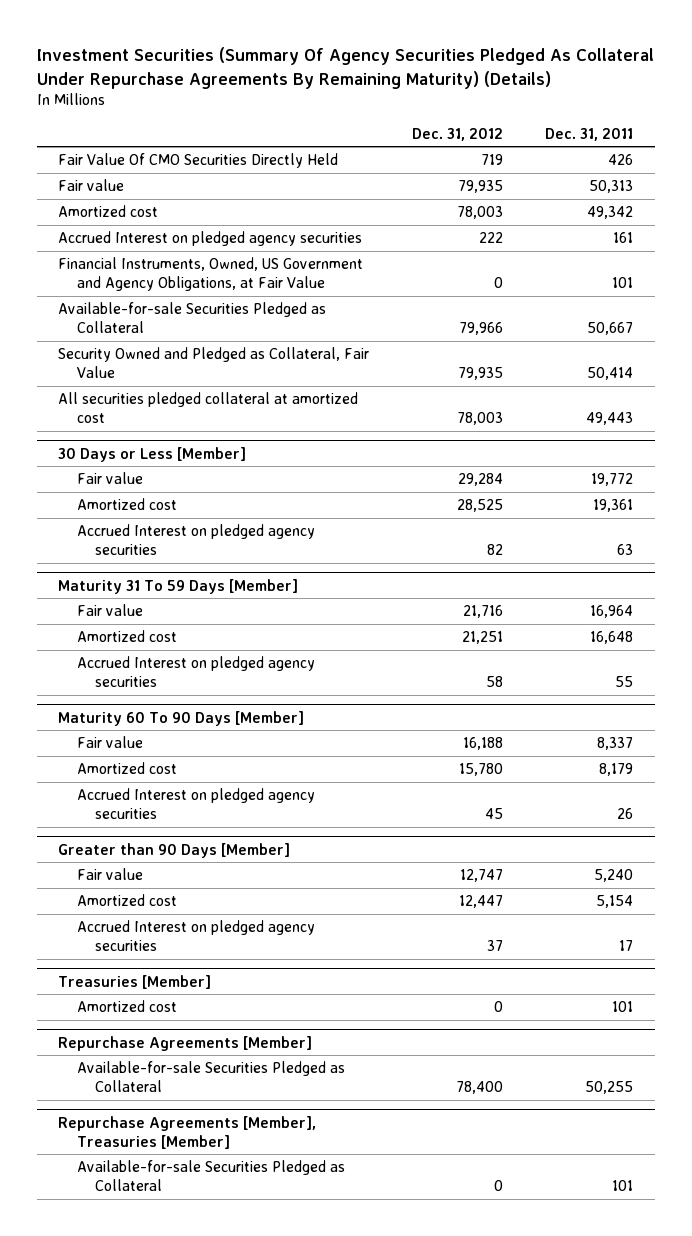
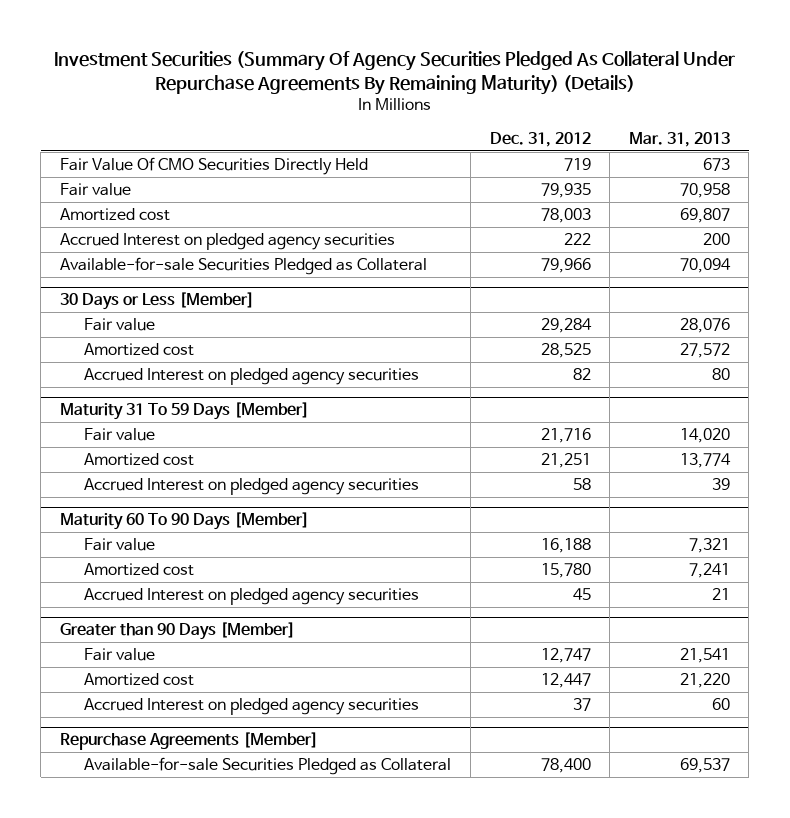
[545,127,634,141] Dec. 31, 2011 -> none
none -> [628,131,730,147] Mar. 31, 2013
[58,257,364,292] Financial Instruments, Owned, US Government and Agency Obligations, at Fair Value -> none
[58,347,370,379] Security Owned and Pledged as Collateral, Fair Value -> none
[58,392,359,424] All securities pledged collateral at amortized cost -> none
[58,974,212,989] Treasuries [Member] -> none
[76,1000,177,1013] Amortized cost -> none
[58,1115,317,1149] Repurchase Agreements [Member], Treasuries [Member] -> none
[76,1160,345,1192] Available-for-sale Securities Pledged as Collateral -> none

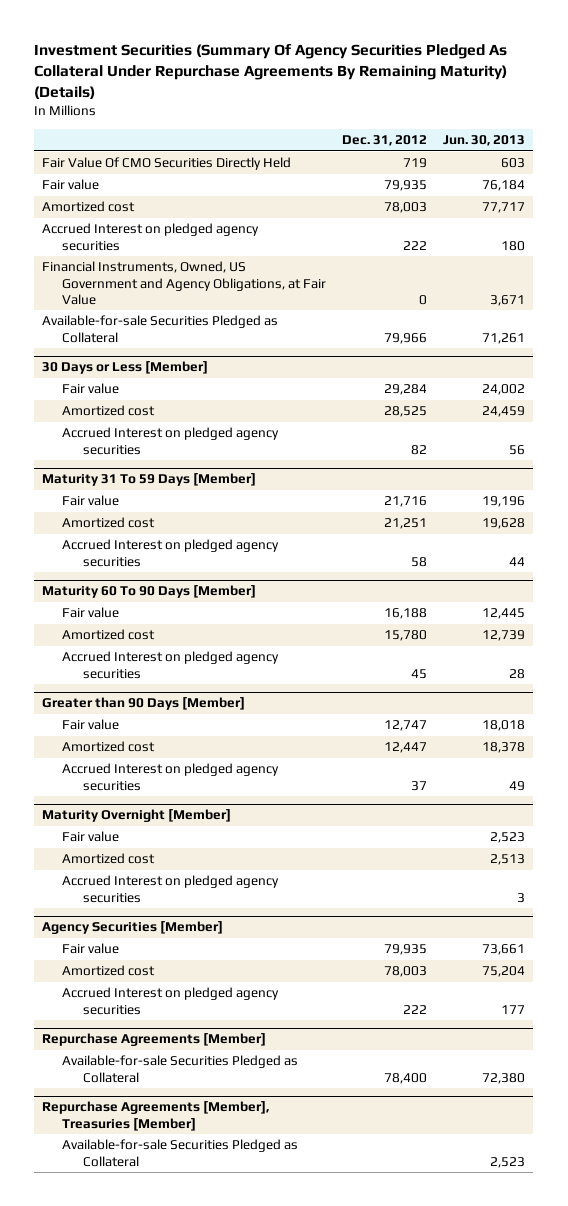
[628,131,730,147] Mar. 31, 2013 -> none
none -> [443,135,526,147] Jun. 30, 2013
none -> [42,261,327,306] Financial Instruments, Owned, US Government and Agency Obligations, at Fair Value
none -> [42,809,232,823] Maturity Overnight [Member]
none -> [62,831,120,843] Fair value
none -> [62,853,156,865] Amortized cost
none -> [62,875,280,903] Accrued Interest on pledged agency securities
none -> [42,921,224,935] Agency Securities [Member]
none -> [62,943,120,955] Fair value
none -> [62,965,156,977] Amortized cost
none -> [62,987,280,1015] Accrued Interest on pledged agency securities
none -> [42,1101,270,1131] Repurchase Agreements [Member], Treasuries [Member]
none -> [62,1139,299,1167] Available-for-sale Securities Pledged as Collateral

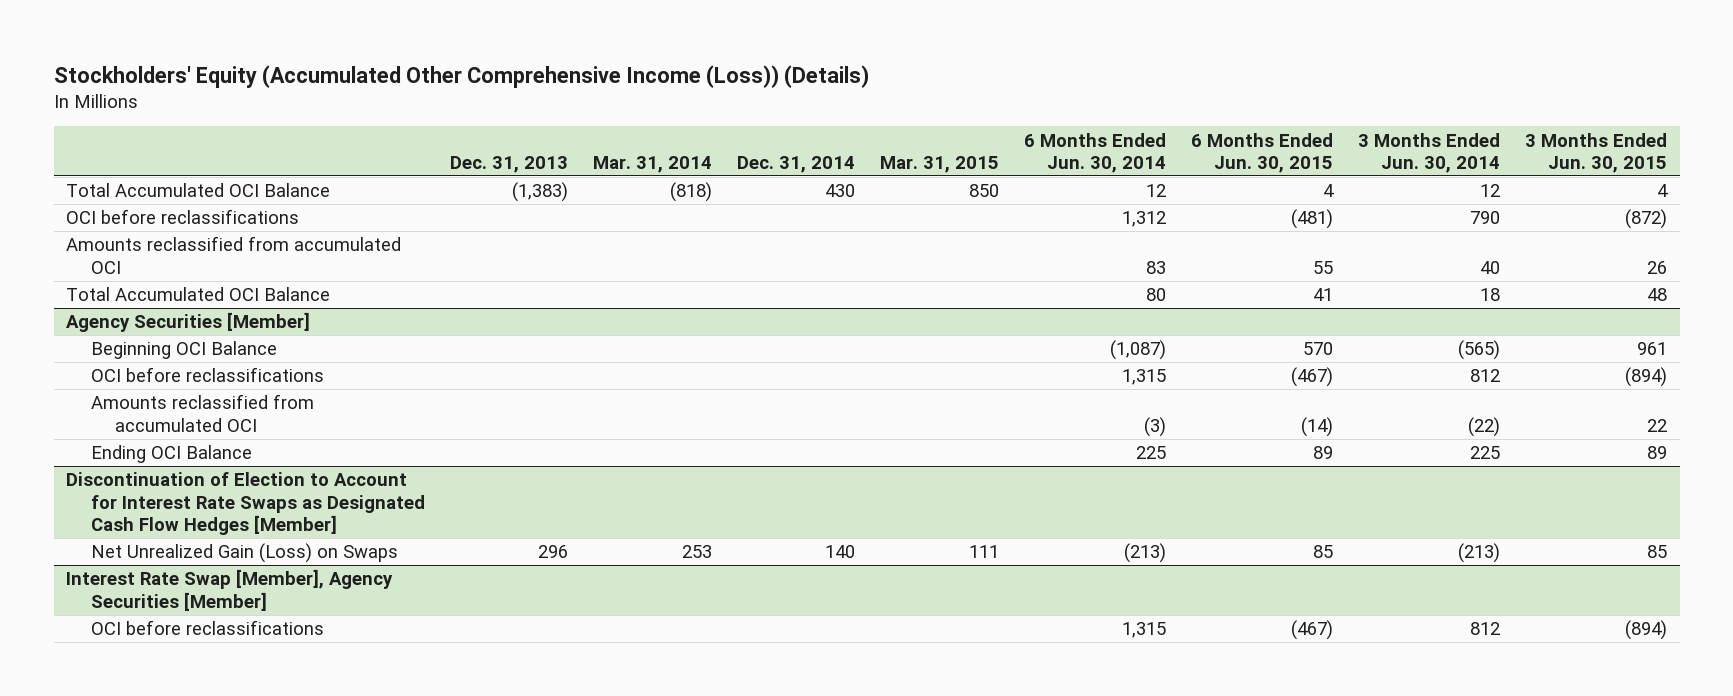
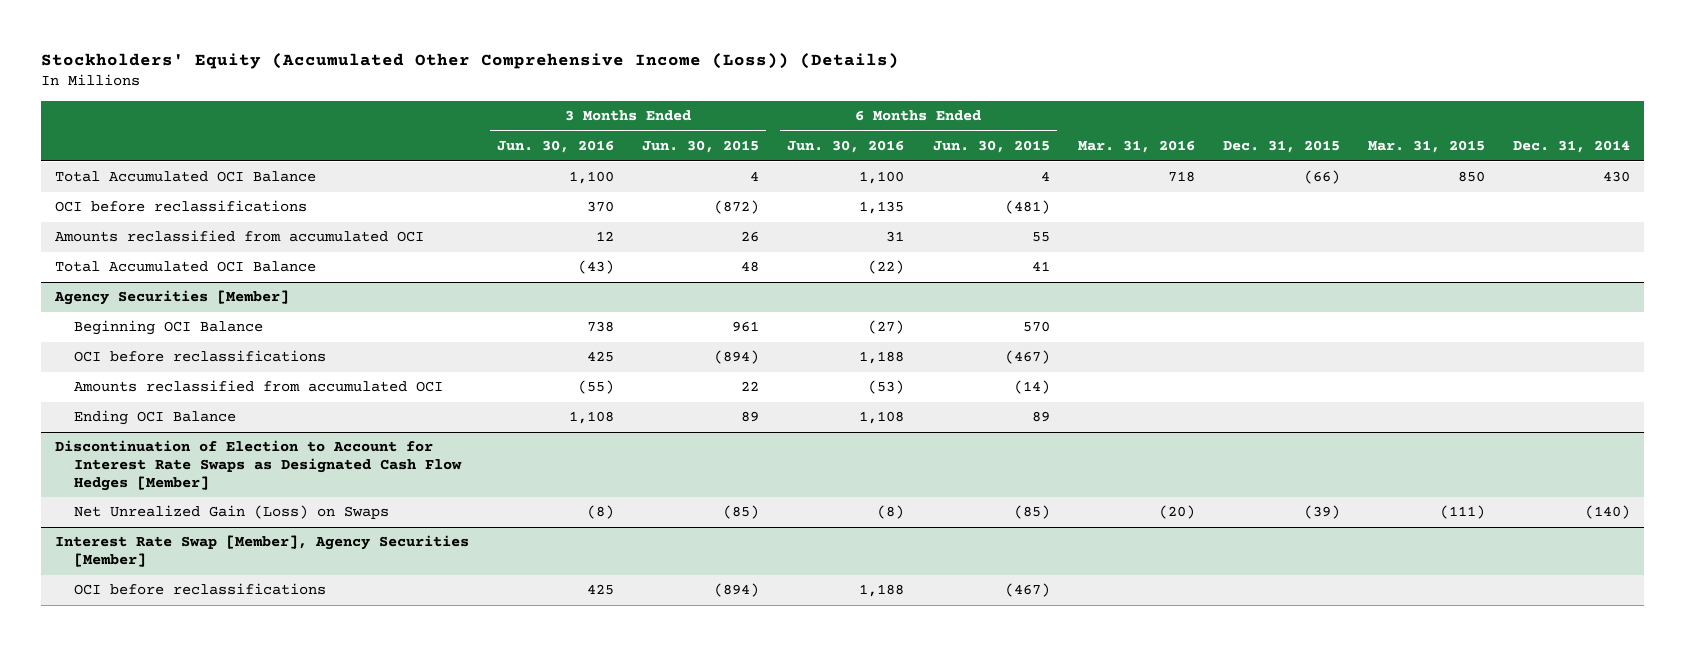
[449,155,568,173] Dec. 31, 2013 -> none
[592,155,712,173] Mar. 31, 2014 -> none
[1023,132,1166,173] 6 Months Ended Jun. 30, 2014 -> none
[1358,132,1501,173] 3 Months Ended Jun. 30, 2014 -> none
none -> [497,140,615,154] Jun. 30, 2016
none -> [787,140,905,154] Jun. 30, 2016
none -> [1077,140,1195,154] Mar. 31, 2016
none -> [1222,140,1340,154] Dec. 31, 2015
[824,545,855,559] 140 -> [1585,505,1631,520] (140)
[968,545,999,559] 111 -> [1440,505,1486,520] (111)
[1312,545,1333,559] 85 -> [1013,505,1050,520] (85)
[1647,545,1668,559] 85 -> [723,505,760,520] (85)

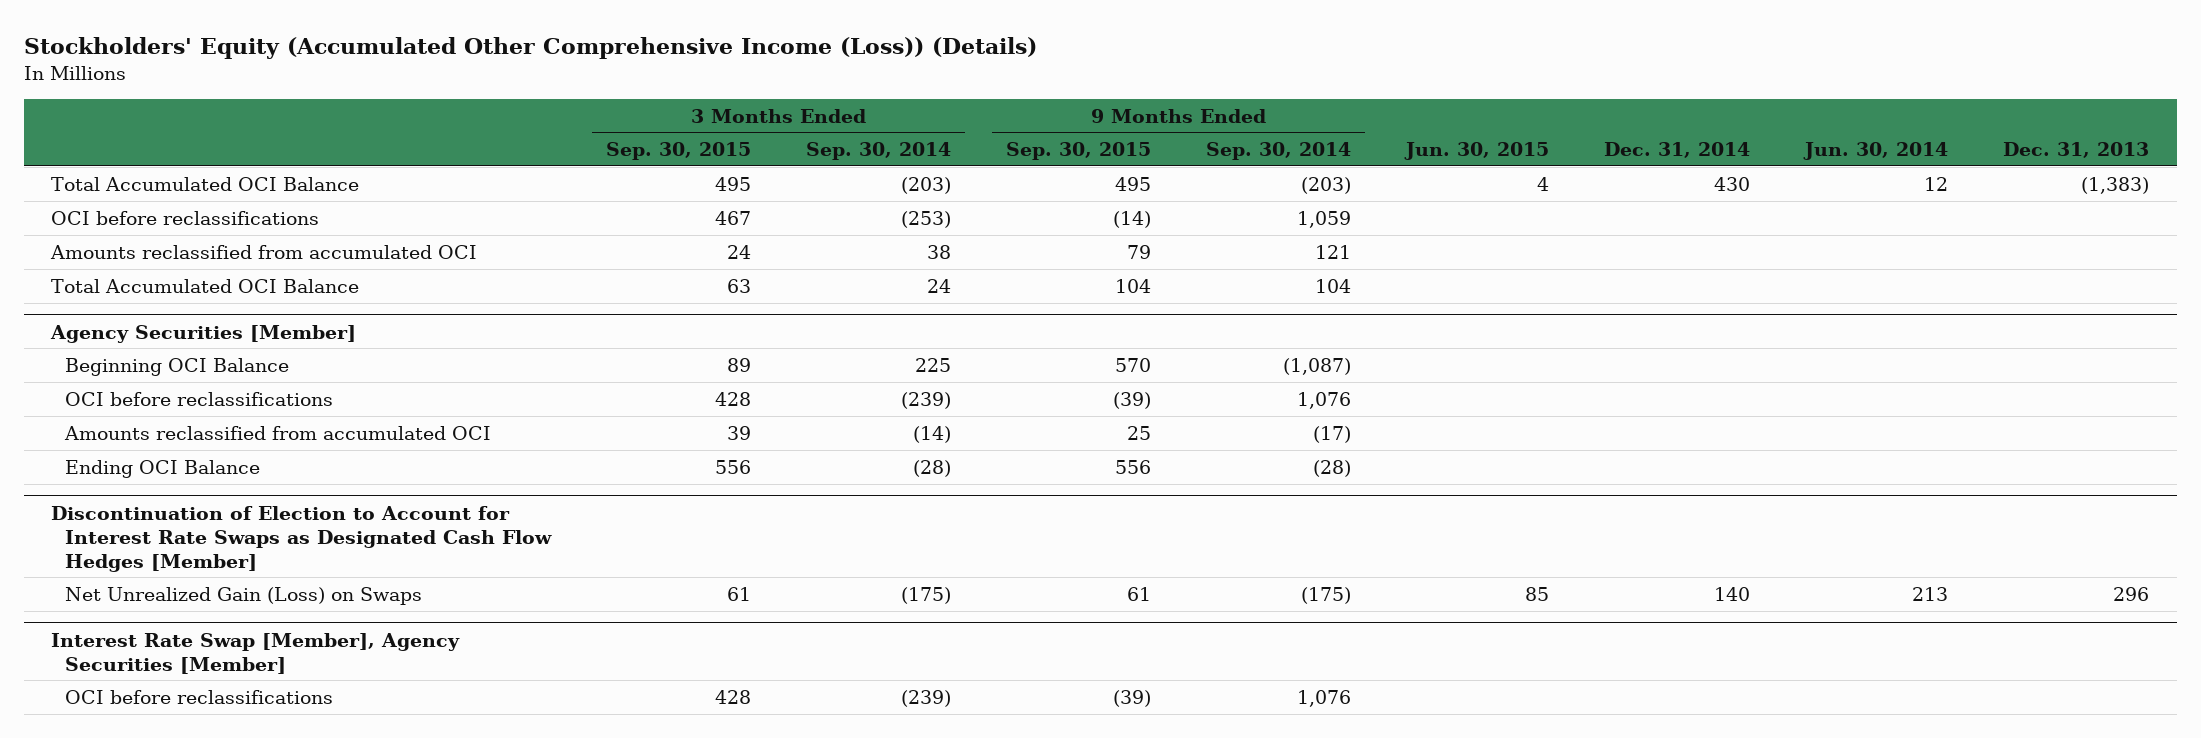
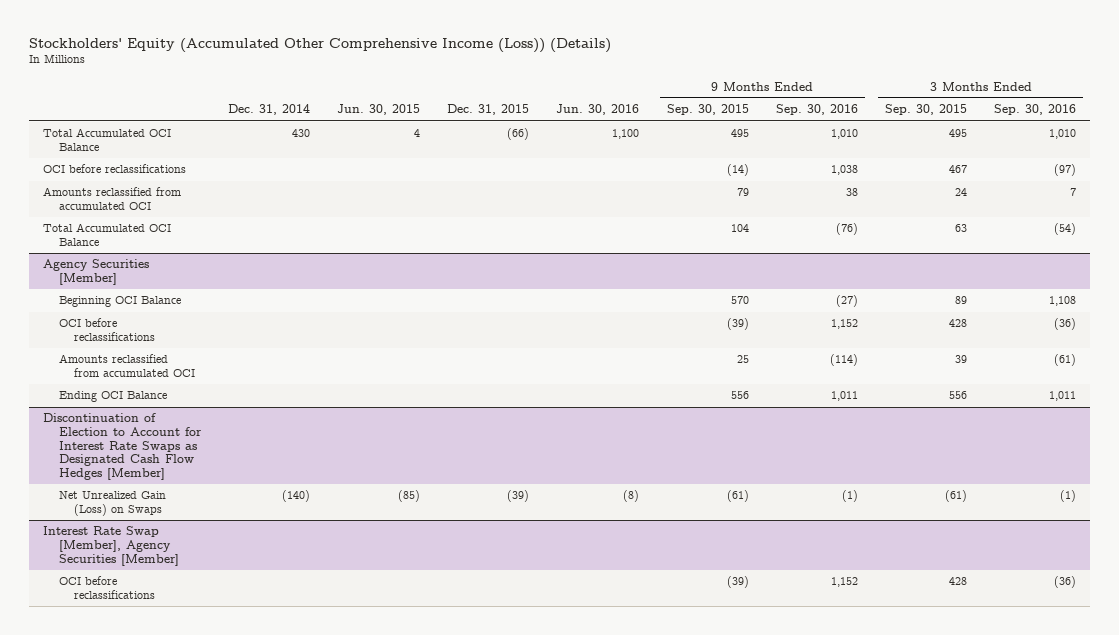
[806,142,952,161] Sep. 30, 2014 -> none
[1206,142,1352,161] Sep. 30, 2014 -> none
[1803,142,1949,161] Jun. 30, 2014 -> none
[2003,142,2150,159] Dec. 31, 2013 -> none
none -> [447,104,530,116] Dec. 31, 2015
none -> [556,104,640,116] Jun. 30, 2016
none -> [775,104,858,116] Sep. 30, 2016
none -> [994,104,1077,116] Sep. 30, 2016
[727,586,752,601] 61 -> [945,490,968,503] (61)
[1127,586,1152,601] 61 -> [726,490,749,503] (61)
[1525,586,1550,601] 85 -> [397,490,420,503] (85)
[1714,586,1751,601] 140 -> [281,490,310,503] (140)

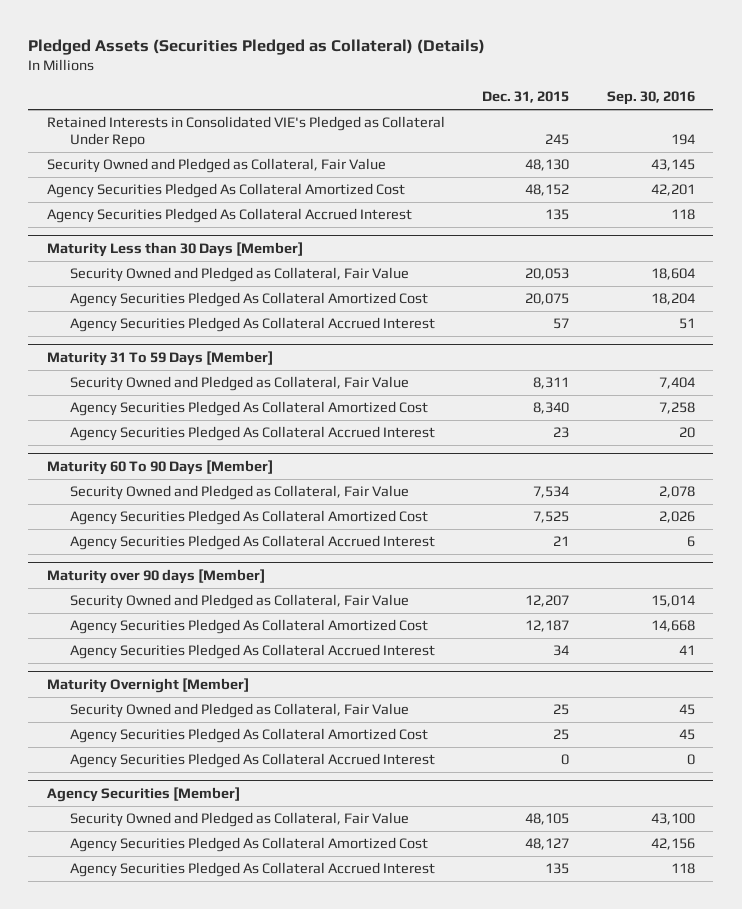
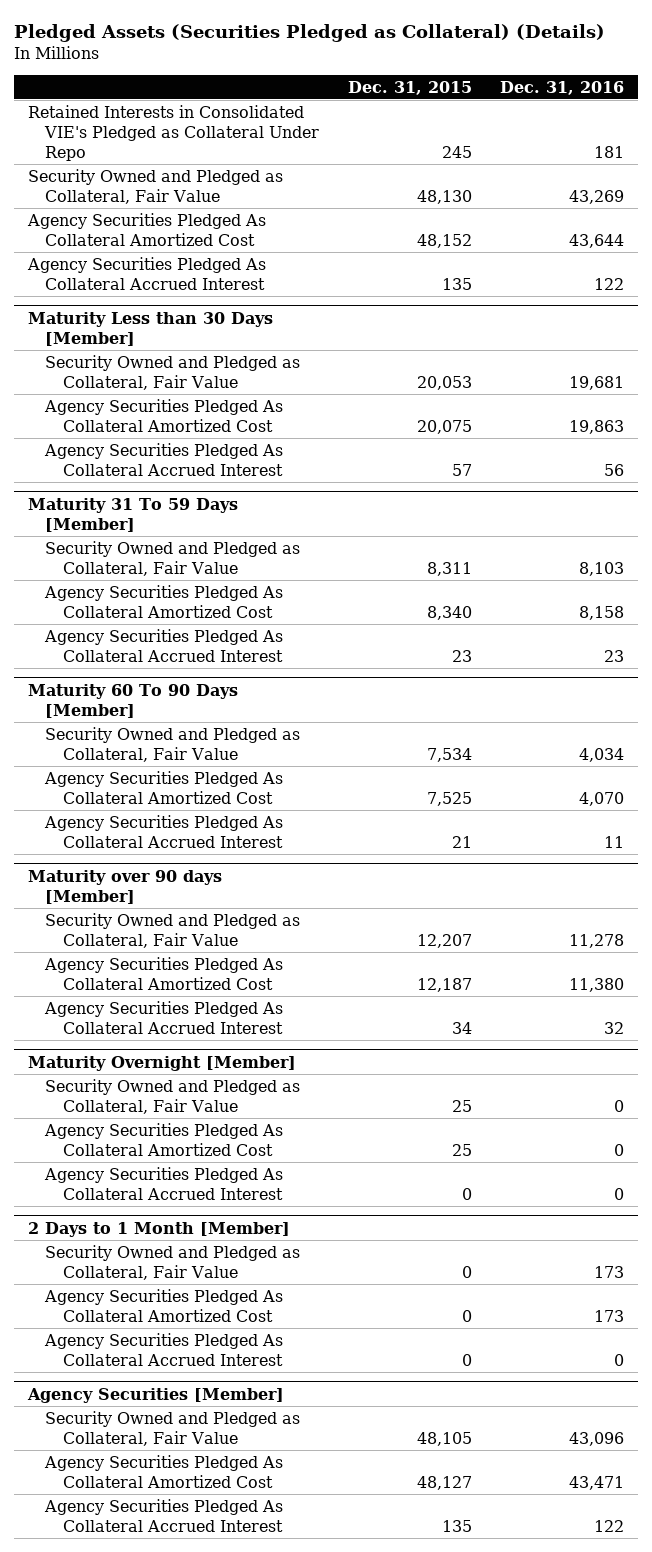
[606,91,695,106] Sep. 30, 2016 -> none
none -> [500,80,625,95] Dec. 31, 2016
none -> [27,1221,290,1237] 2 Days to 1 Month [Member]
none -> [45,1244,301,1280] Security Owned and Pledged as Collateral, Fair Value
none -> [44,1288,284,1322] Agency Securities Pledged As Collateral Amortized Cost
none -> [44,1332,284,1366] Agency Securities Pledged As Collateral Accrued Interest

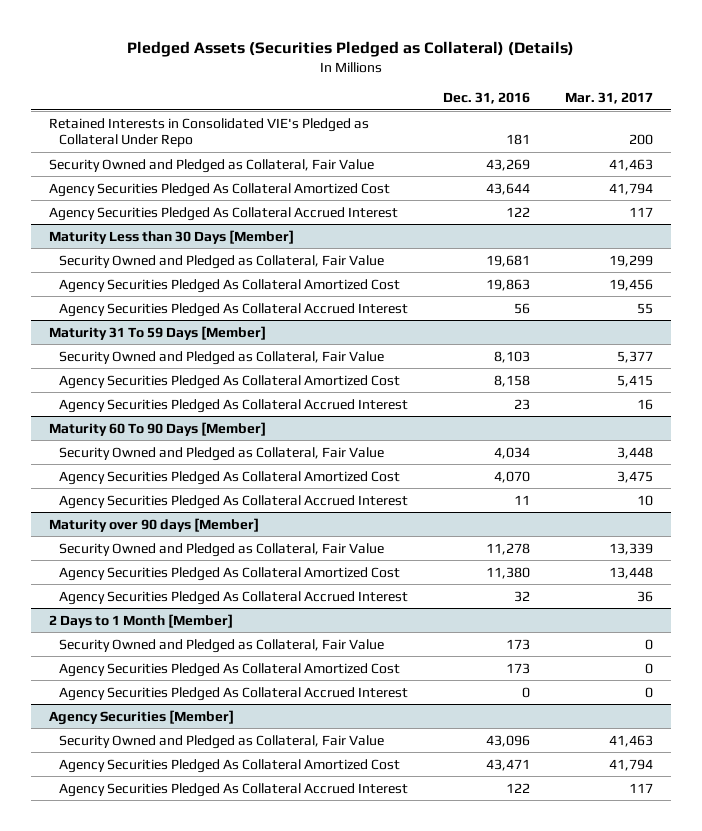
[347,80,472,95] Dec. 31, 2015 -> none
none -> [565,92,654,105] Mar. 31, 2017
[27,1055,296,1071] Maturity Overnight [Member] -> none
[45,1078,301,1114] Security Owned and Pledged as Collateral, Fair Value -> none
[44,1122,284,1156] Agency Securities Pledged As Collateral Amortized Cost -> none
[44,1166,284,1200] Agency Securities Pledged As Collateral Accrued Interest -> none

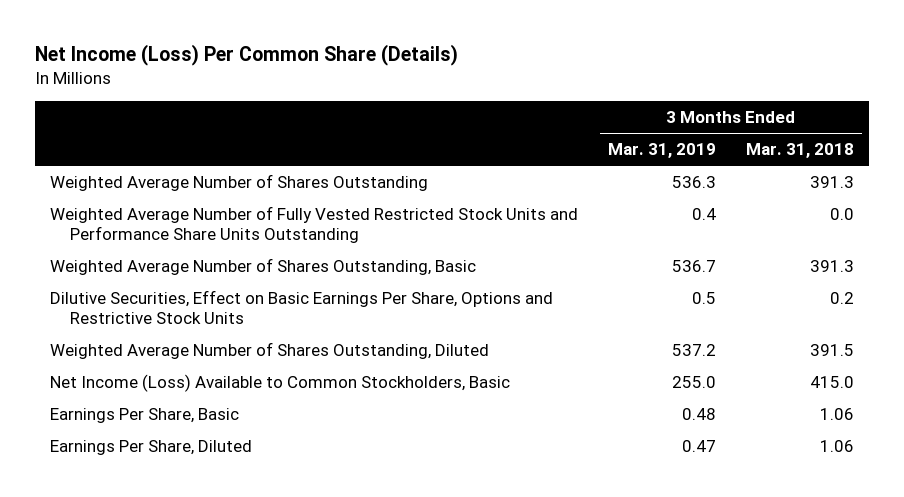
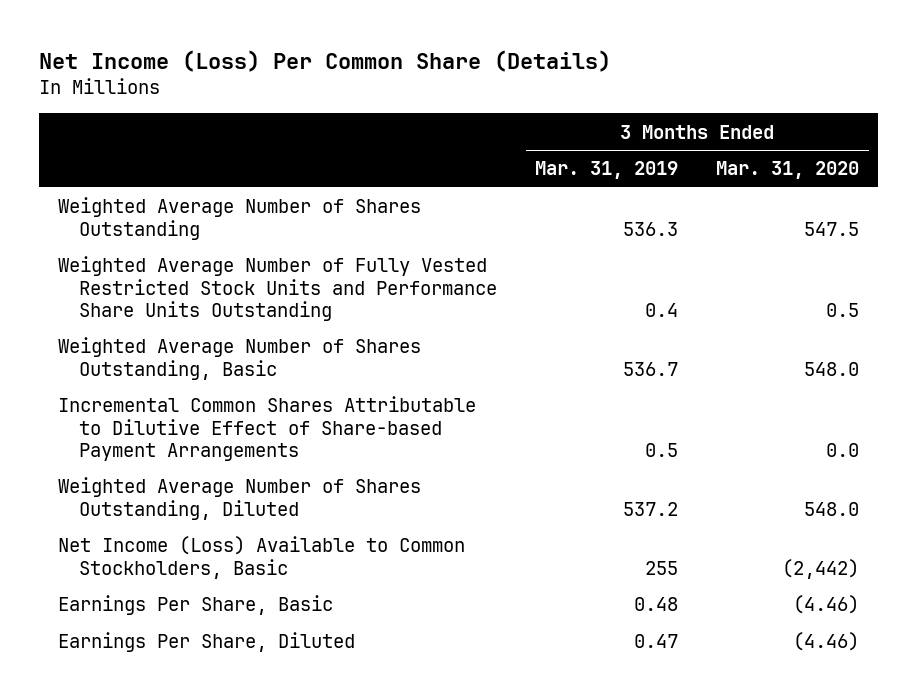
[746,143,855,159] Mar. 31, 2018 -> none
none -> [716,161,860,180] Mar. 31, 2020
[49,290,553,325] Dilutive Securities, Effect on Basic Earnings Per Share, Options and Restrictive Stock Units -> none
none -> [58,396,477,461] Incremental Common Shares Attributable to Dilutive Effect of Share-based Payment Arrangements
[671,376,716,389] 255.0 -> [645,560,679,575] 255

